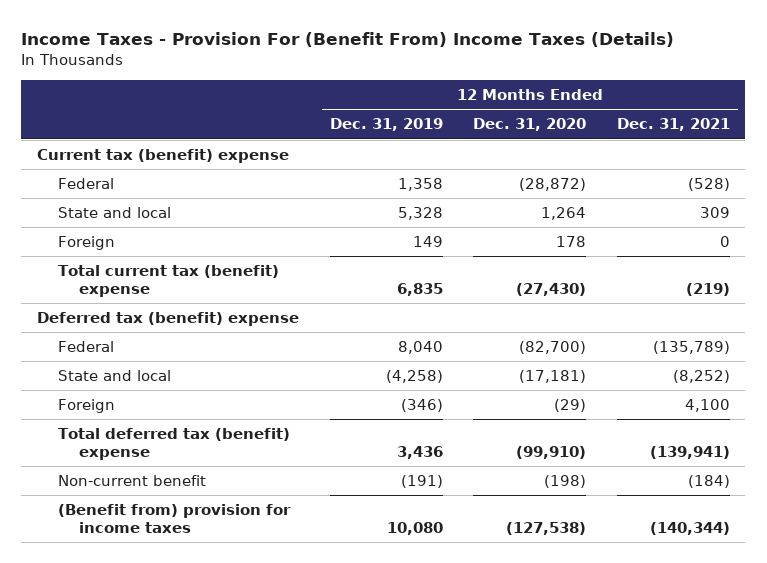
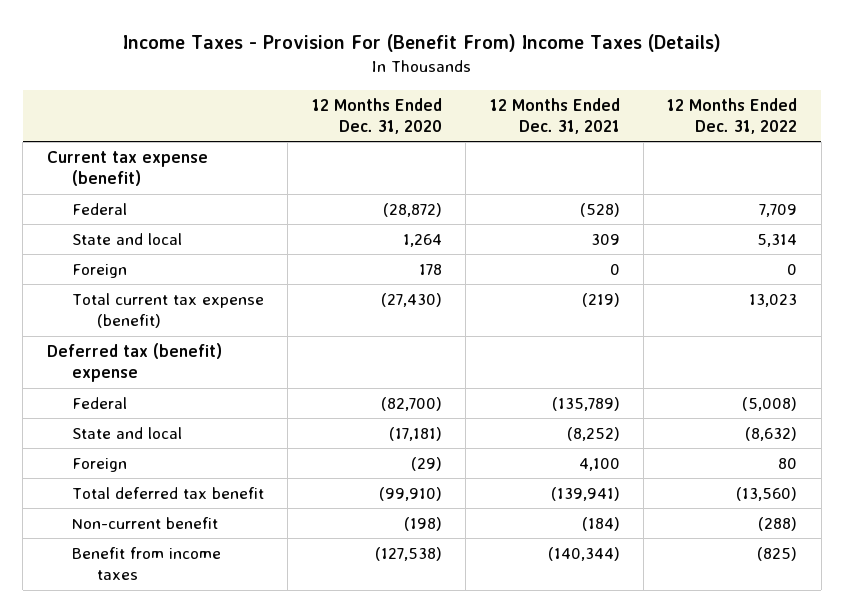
[329,118,443,132] Dec. 31, 2019 -> none
none -> [667,97,798,134] 12 Months Ended Dec. 31, 2022
[36,149,289,164] Current tax (benefit) expense -> [46,151,208,187] Current tax expense (benefit)
[58,265,280,297] Total current tax (benefit) expense -> [71,293,264,329] Total current tax expense (benefit)
[58,428,291,460] Total deferred tax (benefit) expense -> [71,487,264,500] Total deferred tax benefit
[58,504,292,533] (Benefit from) provision for income taxes -> [71,547,221,581] Benefit from income taxes

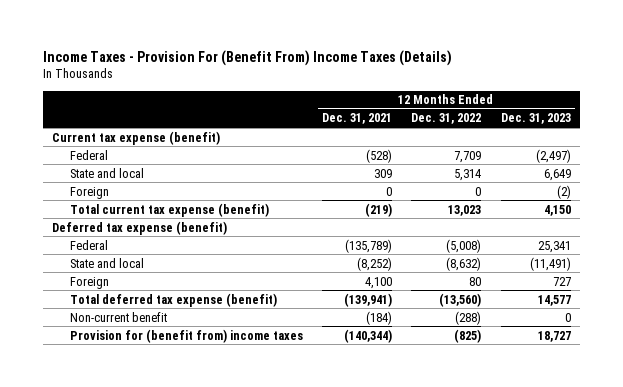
[311,97,442,134] 12 Months Ended Dec. 31, 2020 -> none
none -> [500,113,571,125] Dec. 31, 2023
[46,343,222,383] Deferred tax (benefit) expense -> [52,220,228,235] Deferred tax expense (benefit)
[71,487,264,500] Total deferred tax benefit -> [70,292,278,307] Total deferred tax expense (benefit)
[71,547,221,581] Benefit from income taxes -> [70,328,304,343] Provision for (benefit from) income taxes

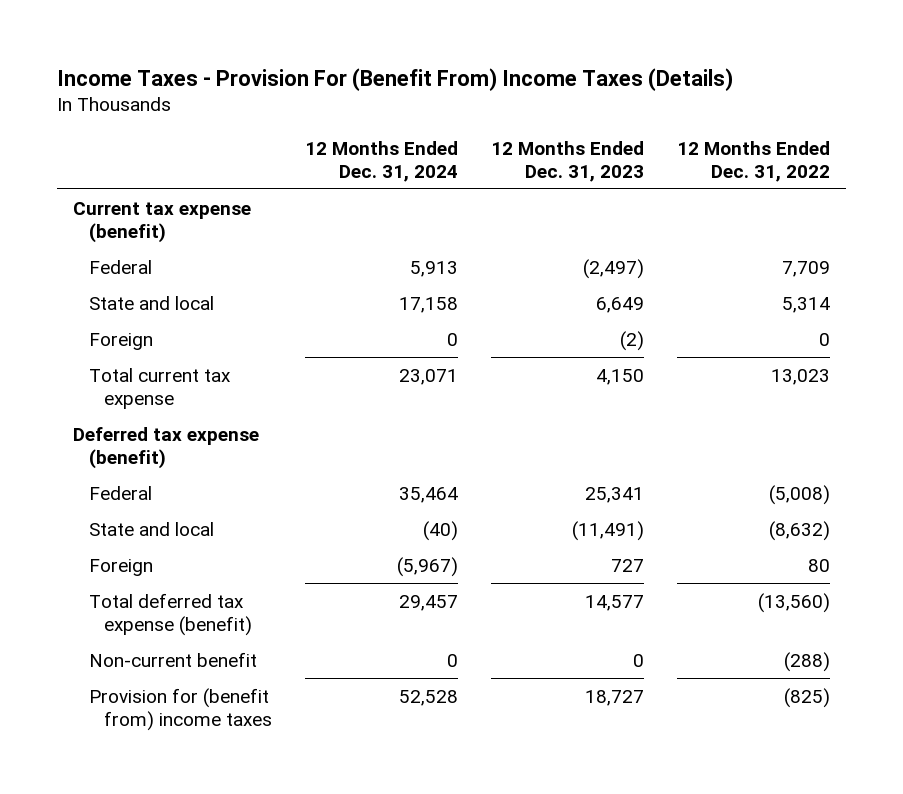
[322,113,393,125] Dec. 31, 2021 -> none
none -> [304,140,458,182] 12 Months Ended Dec. 31, 2024
[70,202,270,217] Total current tax expense (benefit) -> [88,367,231,409] Total current tax expense

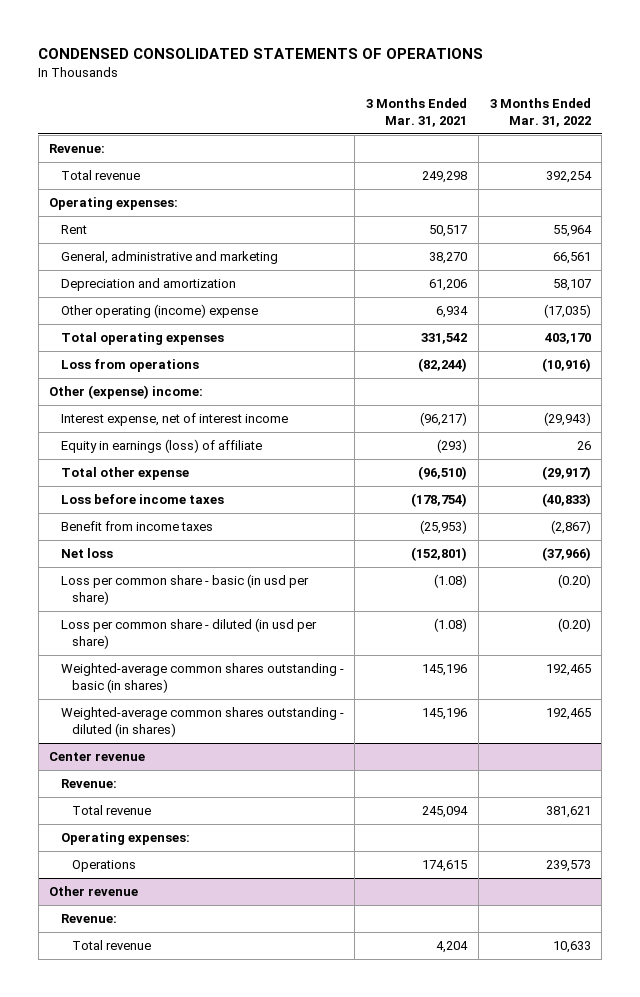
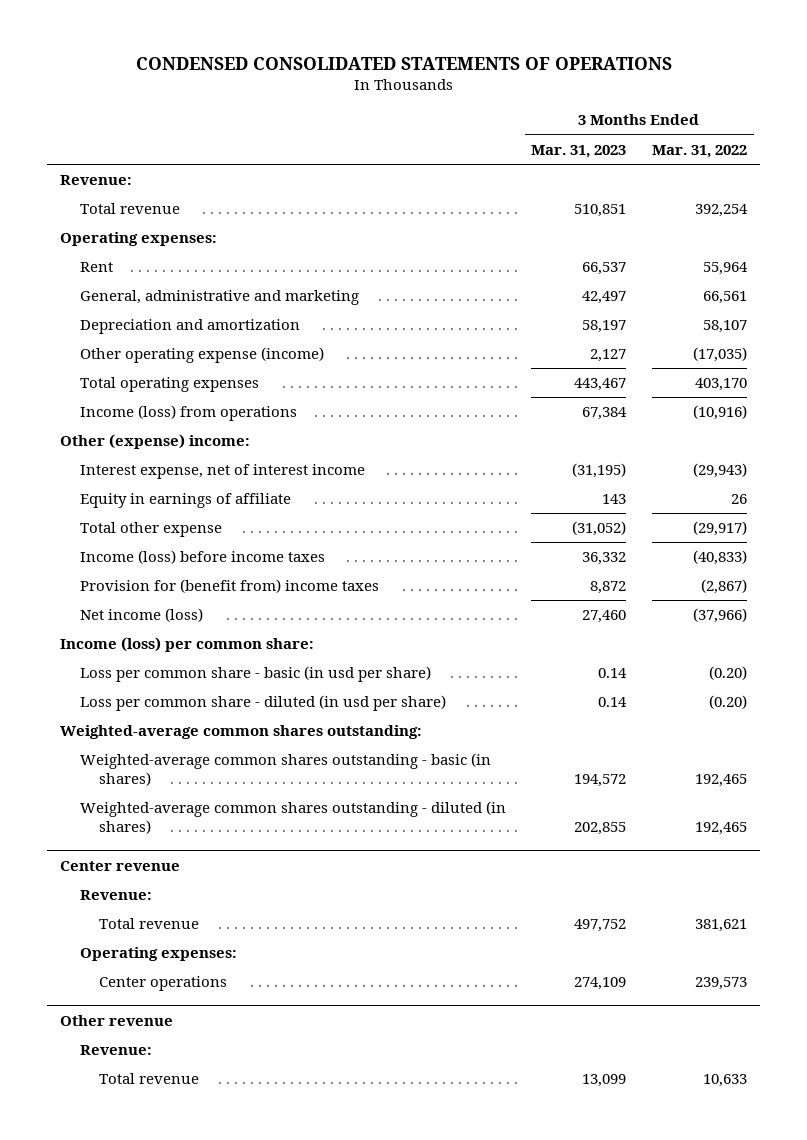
[366,97,468,127] 3 Months Ended Mar. 31, 2021 -> none
none -> [531,144,627,158] Mar. 31, 2023
[60,304,258,319] Other operating (income) expense -> [79,347,324,364] Other operating expense (income)
[60,359,199,373] Loss from operations -> [79,405,297,422] Income (loss) from operations
[60,439,262,454] Equity in earnings (loss) of affiliate -> [79,493,291,509] Equity in earnings of affiliate
[60,494,224,505] Loss before income taxes -> [79,550,325,565] Income (loss) before income taxes
[60,521,213,532] Benefit from income taxes -> [79,579,379,594] Provision for (benefit from) income taxes
[60,548,113,559] Net loss -> [79,608,203,623] Net income (loss)
none -> [59,637,314,653] Income (loss) per common share:
none -> [59,725,422,740] Weighted-average common shares outstanding:
[71,860,136,873] Operations -> [99,976,228,992] Center operations

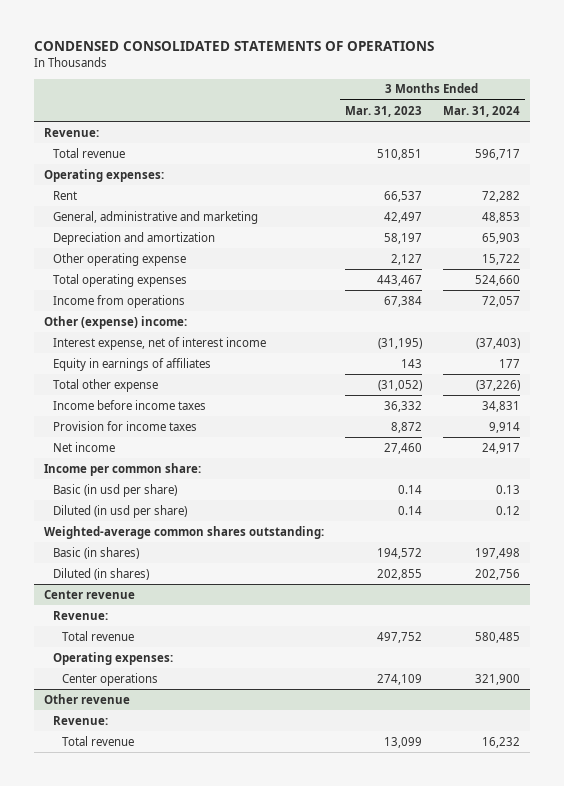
[652,144,748,158] Mar. 31, 2022 -> none
none -> [442,105,520,117] Mar. 31, 2024
[79,347,324,364] Other operating expense (income) -> [53,252,187,266] Other operating expense
[79,405,297,422] Income (loss) from operations -> [53,294,186,308] Income from operations
[79,493,291,509] Equity in earnings of affiliate -> [53,357,212,371] Equity in earnings of affiliates
[79,550,325,565] Income (loss) before income taxes -> [53,399,207,410] Income before income taxes
[79,579,379,594] Provision for (benefit from) income taxes -> [53,420,198,431] Provision for income taxes
[79,608,203,623] Net income (loss) -> [53,441,116,452] Net income
[59,637,314,653] Income (loss) per common share: -> [43,462,201,476] Income per common share:
[79,666,431,683] Loss per common share - basic (in usd per share) -> [53,483,178,497] Basic (in usd per share)
[79,695,446,712] Loss per common share - diluted (in usd per share) -> [53,504,188,518] Diluted (in usd per share)
[79,753,491,787] Weighted-average common shares outstanding - basic (in shares) -> [53,546,140,559] Basic (in shares)
[79,801,506,835] Weighted-average common shares outstanding - diluted (in shares) -> [53,567,150,580] Diluted (in shares)

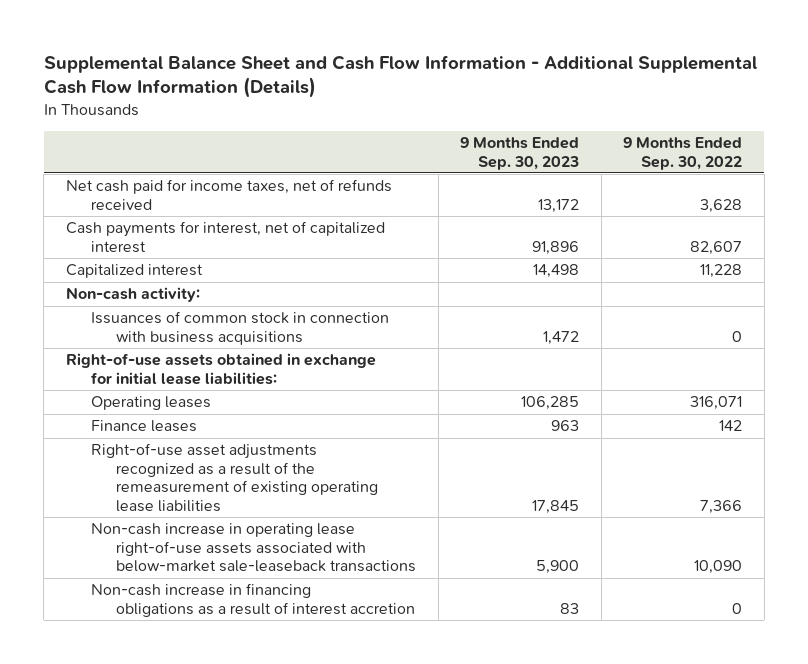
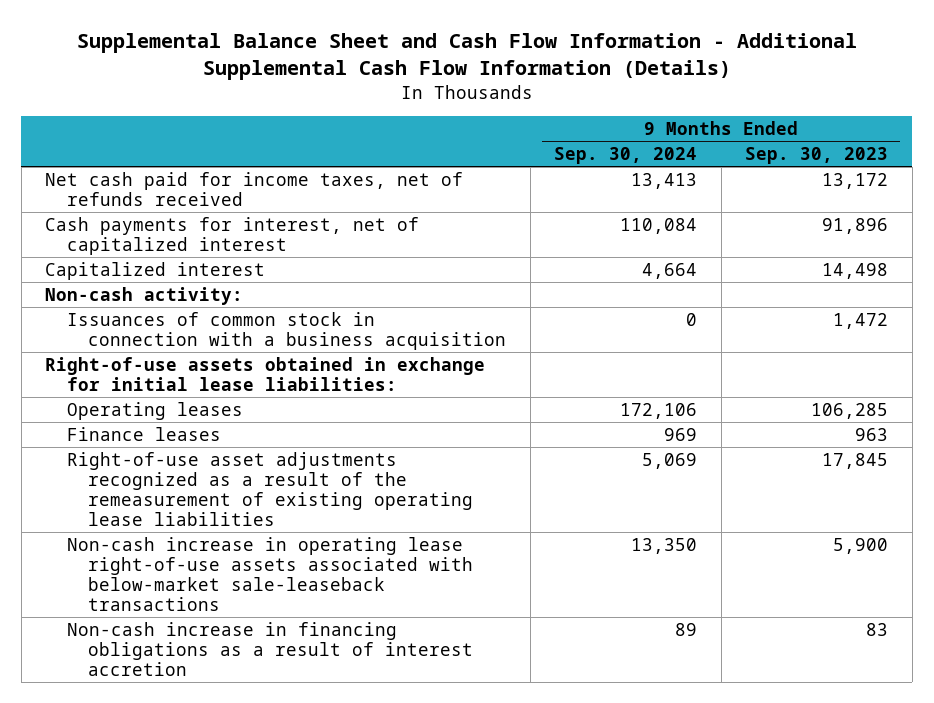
[623,137,743,170] 9 Months Ended Sep. 30, 2022 -> none
none -> [554,147,698,165] Sep. 30, 2024
[91,311,390,345] Issuances of common stock in connection with business acquisitions -> [66,311,507,350] Issuances of common stock in connection with a business acquisition

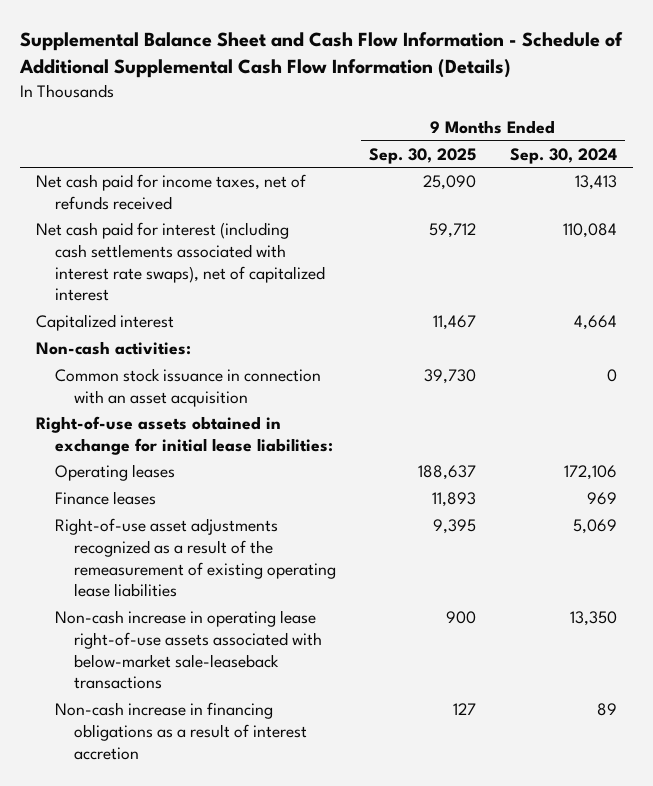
[76,33,857,81] Supplemental Balance Sheet and Cash Flow Information - Additional Supplemental Cash Flow Information (Details) -> [18,32,623,79] Supplemental Balance Sheet and Cash Flow Information - Schedule of Additional Supplemental Cash Flow Information (Details)
[745,147,889,165] Sep. 30, 2023 -> none
none -> [369,147,477,164] Sep. 30, 2025
[45,216,420,255] Cash payments for interest, net of capitalized interest -> [36,222,326,302] Net cash paid for interest (including cash settlements associated with interest rate swaps), net of capitalized interest
[45,286,244,305] Non-cash activity: -> [36,341,192,356] Non-cash activities:
[66,311,507,350] Issuances of common stock in connection with a business acquisition -> [55,368,322,407] Common stock issuance in connection with an asset acquisition

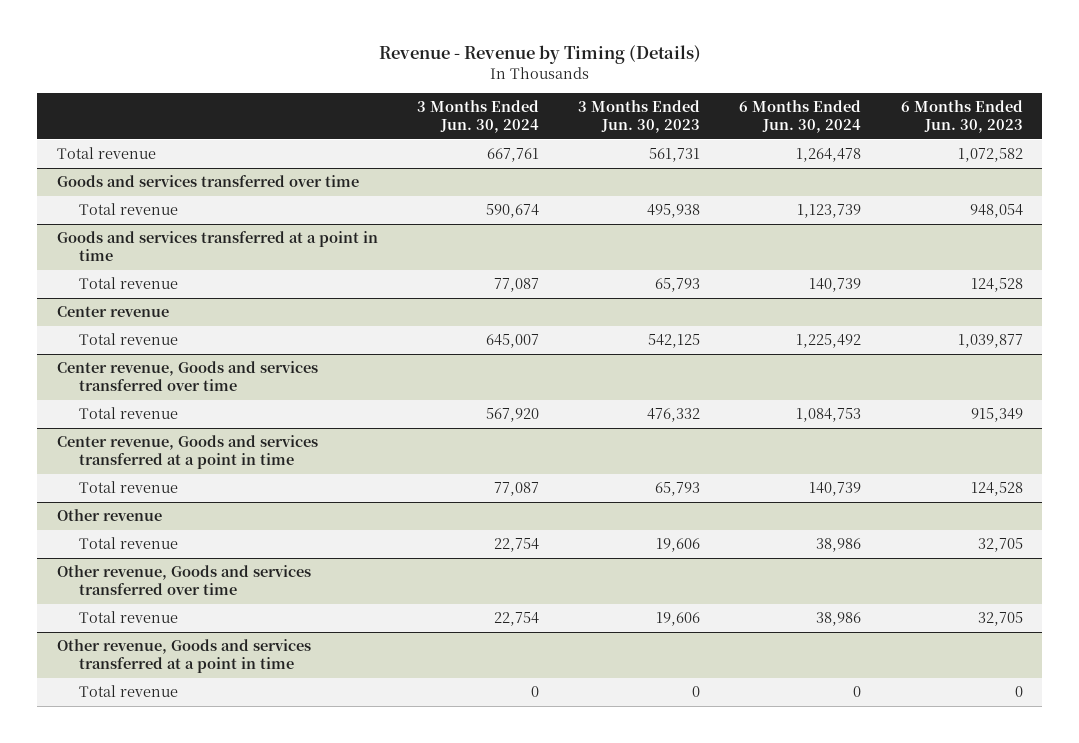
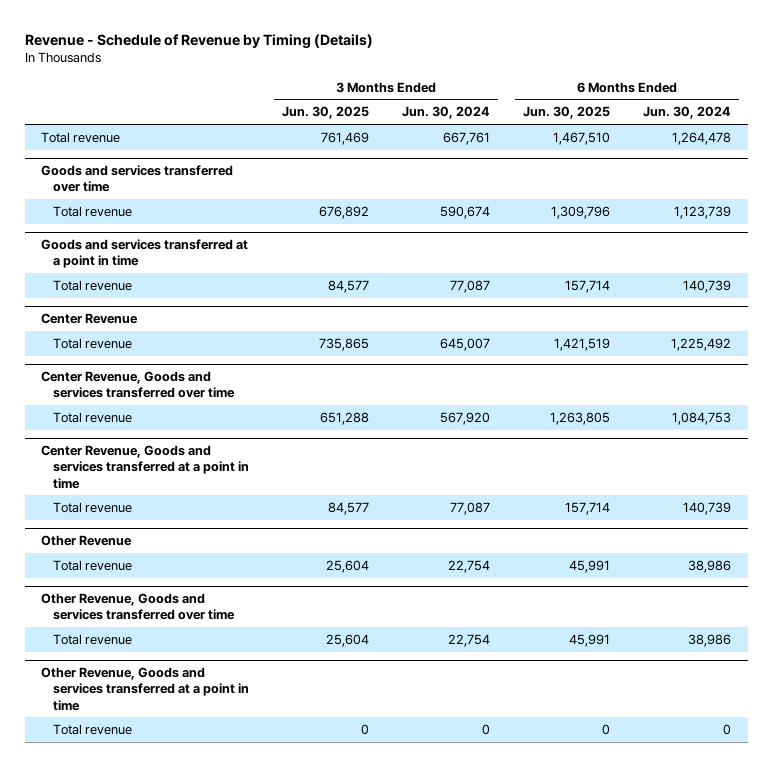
[378,45,701,65] Revenue - Revenue by Timing (Details) -> [24,33,373,49] Revenue - Schedule of Revenue by Timing (Details)
[578,100,701,134] 3 Months Ended Jun. 30, 2023 -> none
[900,100,1023,134] 6 Months Ended Jun. 30, 2023 -> none
none -> [281,106,369,120] Jun. 30, 2025
none -> [522,106,610,120] Jun. 30, 2025
[56,306,169,318] Center revenue -> [41,313,139,325] Center Revenue
[56,361,318,392] Center revenue, Goods and services transferred over time -> [41,371,235,399] Center Revenue, Goods and services transferred over time
[56,435,318,470] Center revenue, Goods and services transferred at a point in time -> [41,445,249,489] Center Revenue, Goods and services transferred at a point in time
[56,509,162,522] Other revenue -> [41,535,133,547] Other Revenue
[56,565,311,596] Other revenue, Goods and services transferred over time -> [41,593,235,621] Other Revenue, Goods and services transferred over time
[56,639,311,674] Other revenue, Goods and services transferred at a point in time -> [41,667,249,711] Other Revenue, Goods and services transferred at a point in time

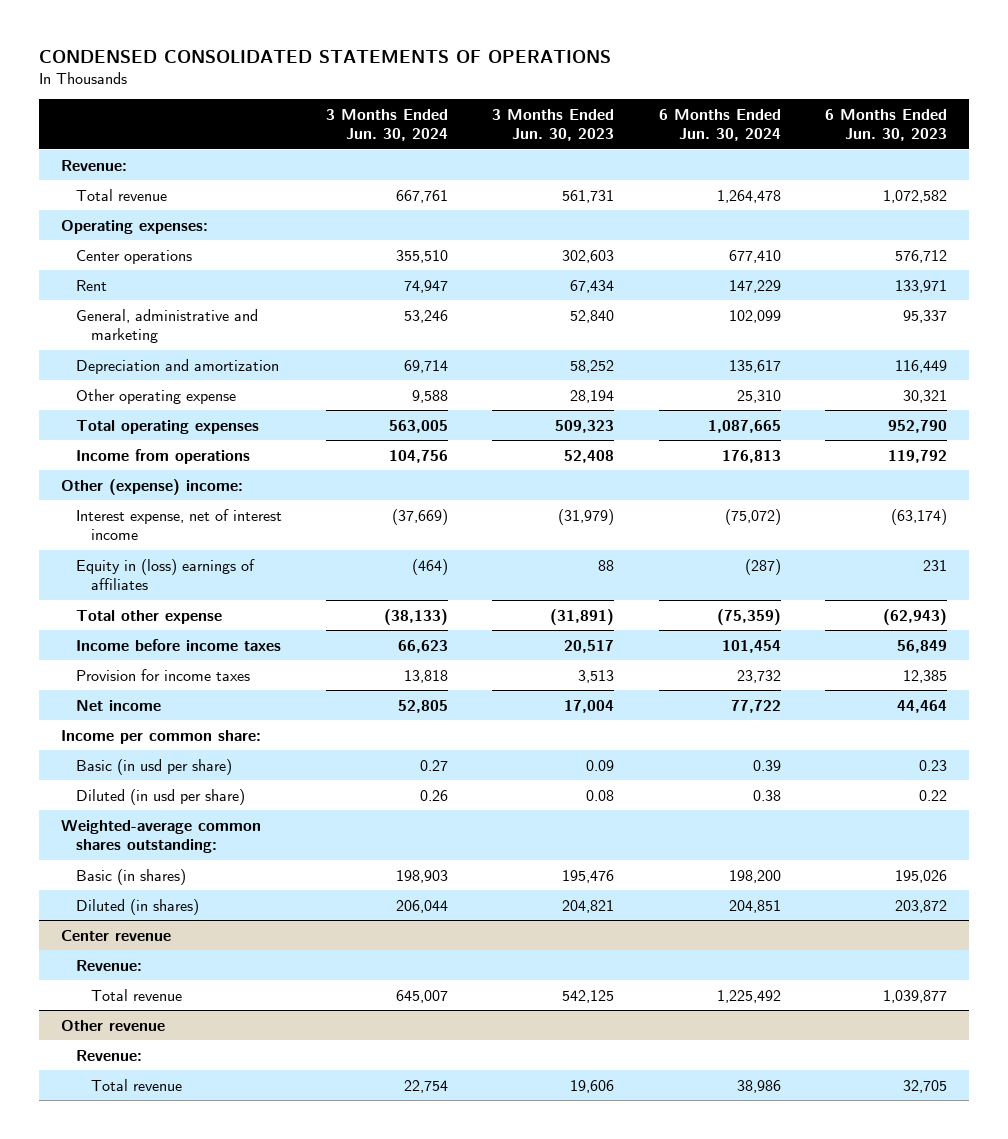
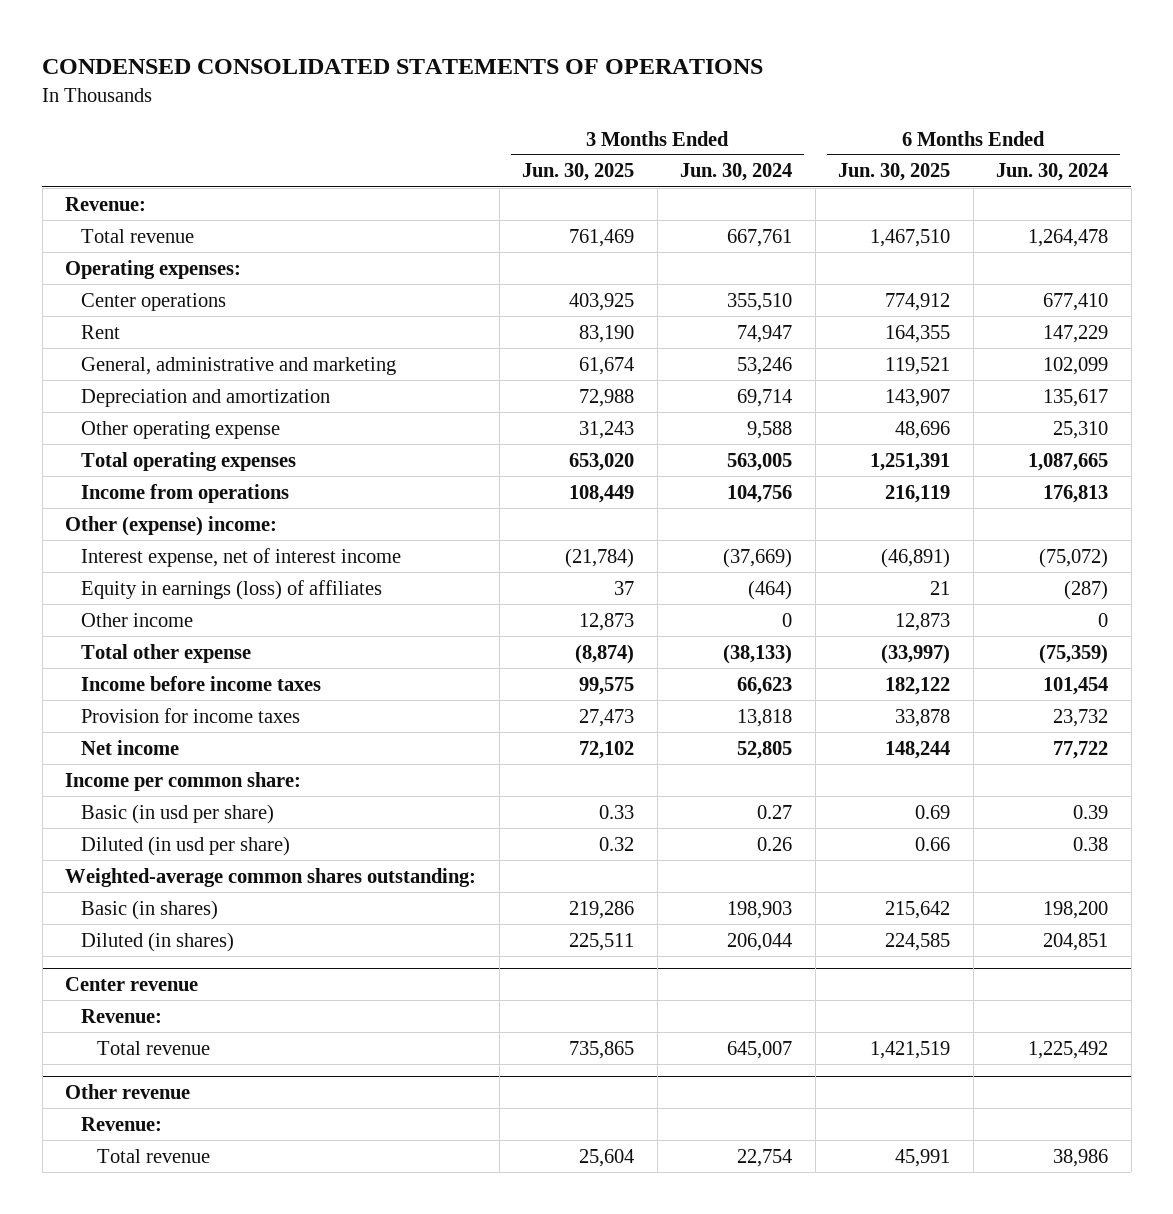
[492,108,615,141] 3 Months Ended Jun. 30, 2023 -> none
[824,108,947,141] 6 Months Ended Jun. 30, 2023 -> none
none -> [522,163,635,182] Jun. 30, 2025
none -> [838,163,951,182] Jun. 30, 2025
[75,558,255,590] Equity in (loss) earnings of affiliates -> [81,579,383,600] Equity in earnings (loss) of affiliates
none -> [81,612,194,627] Other income

